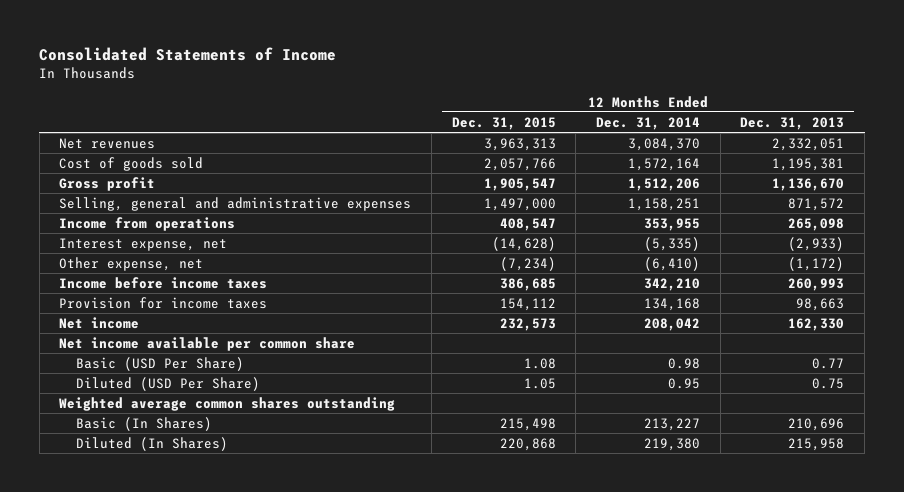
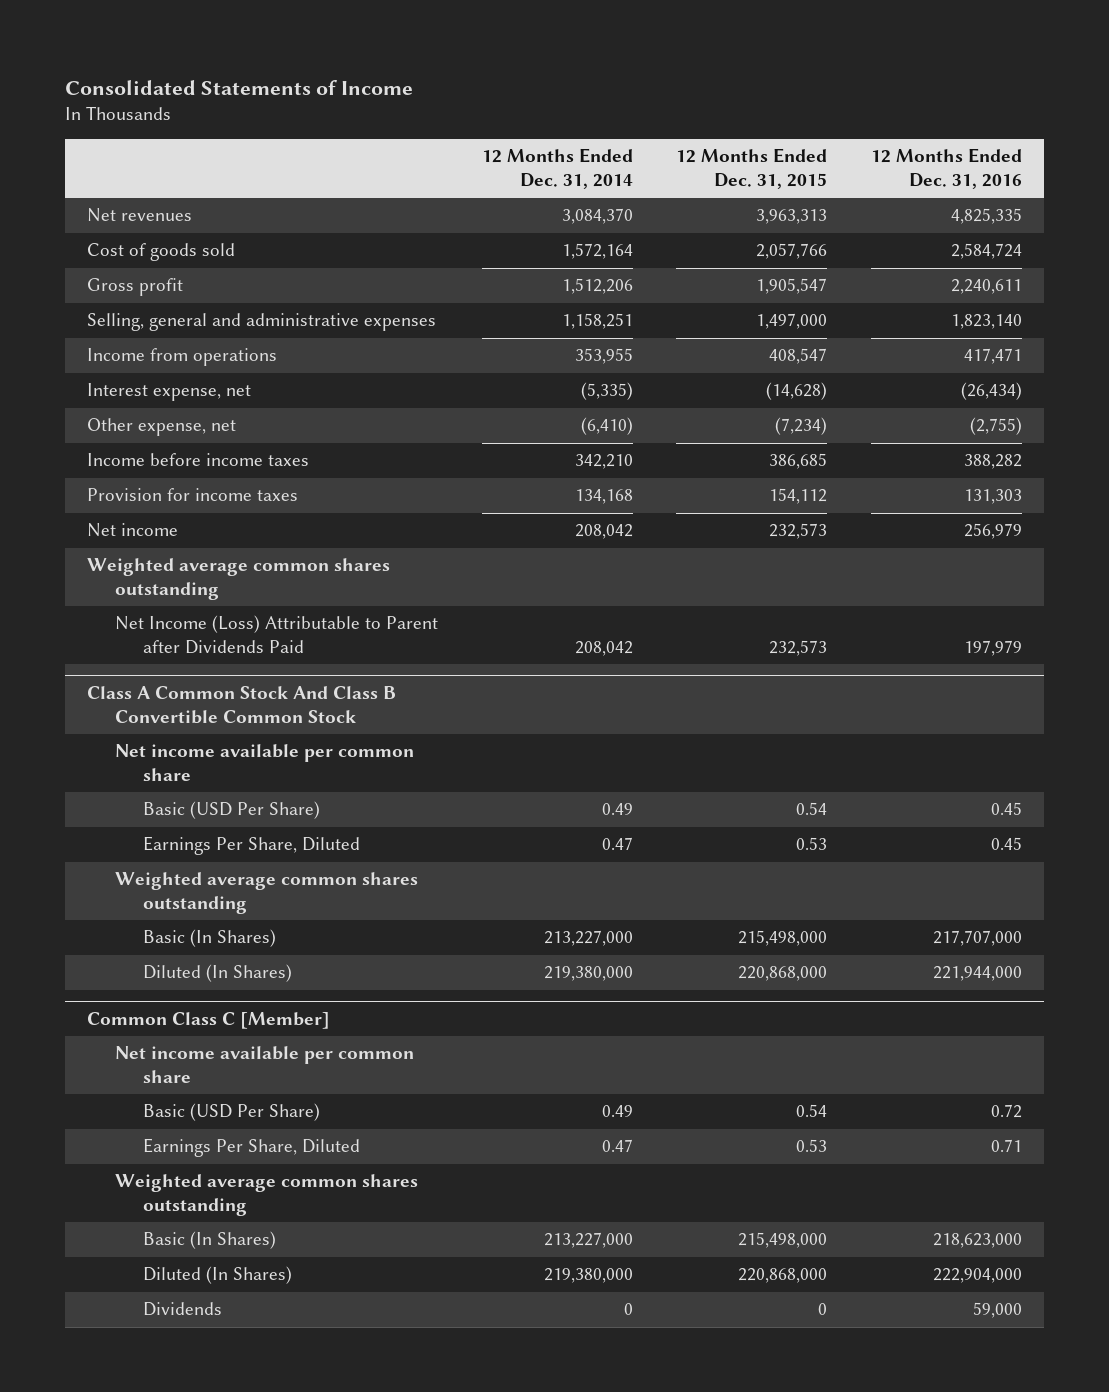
[740,116,845,130] Dec. 31, 2013 -> none
none -> [871,148,1023,189] 12 Months Ended Dec. 31, 2016
none -> [87,558,391,601] Weighted average common shares outstanding
none -> [114,615,438,655] Net Income (Loss) Attributable to Parent after Dividends Paid
none -> [87,686,397,725] Class A Common Stock And Class B Convertible Common Stock
[523,357,556,369] 1.08 -> [796,802,828,816] 0.54
[668,357,701,369] 0.98 -> [601,803,633,816] 0.49
[75,376,260,391] Diluted (USD Per Share) -> [142,836,360,856] Earnings Per Share, Diluted
[523,377,556,389] 1.05 -> [796,837,828,851] 0.53
[668,377,701,389] 0.95 -> [601,837,633,851] 0.47
[499,417,556,431] 215,498 -> [738,930,828,947] 215,498,000
[644,417,701,431] 213,227 -> [543,930,633,947] 213,227,000
[499,437,556,451] 220,868 -> [738,966,828,982] 220,868,000
[644,437,701,451] 219,380 -> [543,966,633,982] 219,380,000
none -> [87,1012,331,1030] Common Class C [Member]
none -> [114,1046,414,1084] Net income available per common share
none -> [142,1103,320,1122] Basic (USD Per Share)
none -> [142,1138,360,1158] Earnings Per Share, Diluted
none -> [114,1174,418,1217] Weighted average common shares outstanding
none -> [142,1231,276,1250] Basic (In Shares)
none -> [142,1266,292,1285] Diluted (In Shares)
none -> [142,1302,222,1317] Dividends

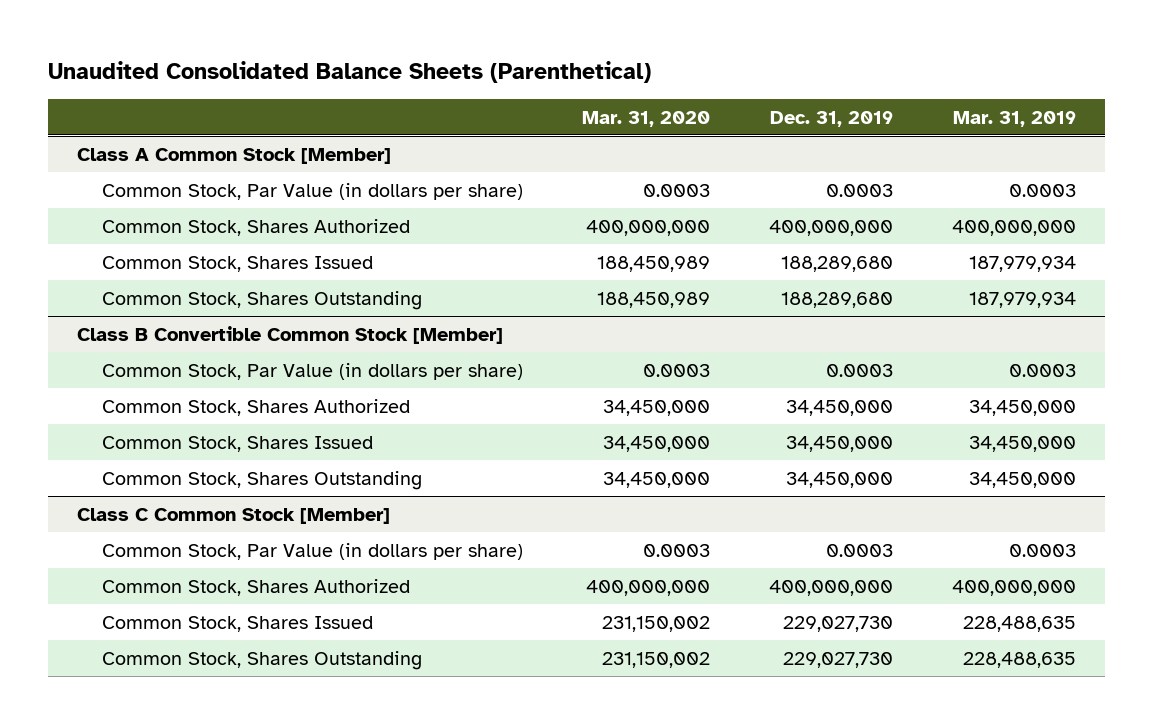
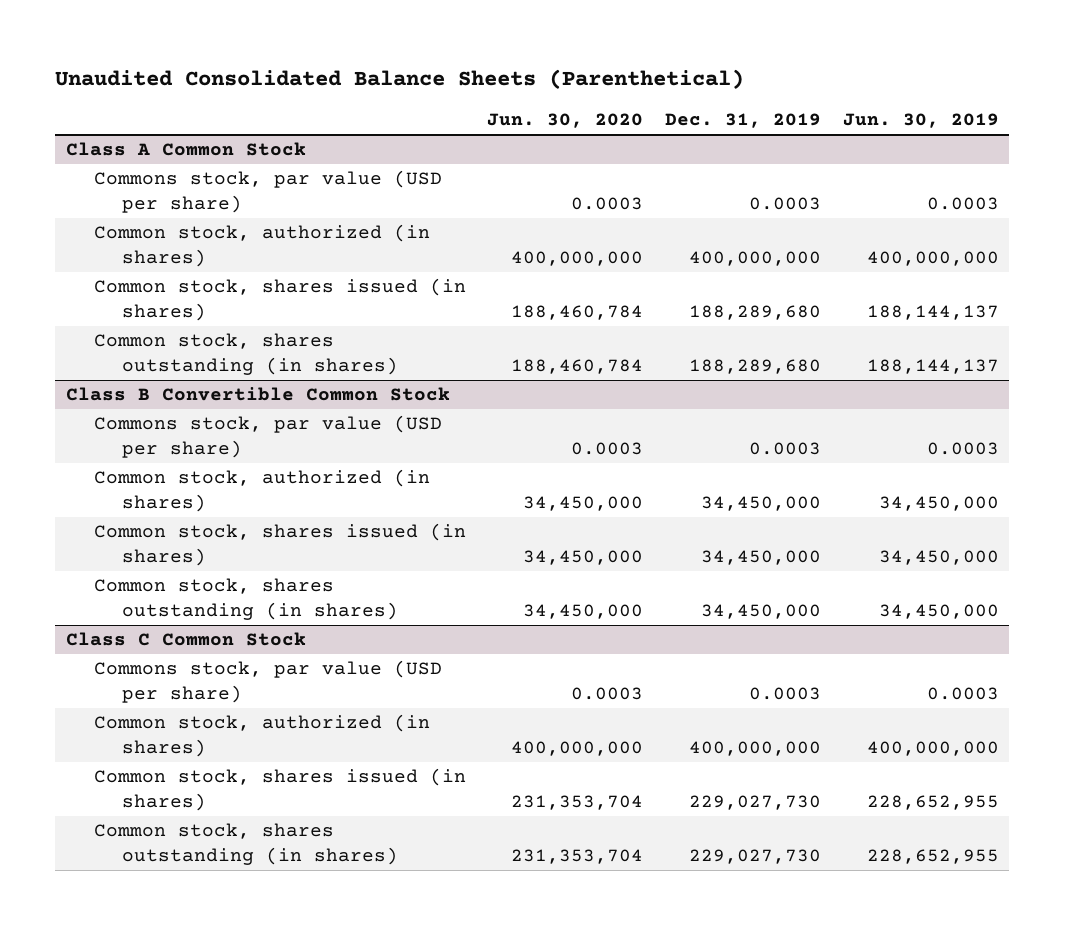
[581,110,710,127] Mar. 31, 2020 -> none
[952,110,1076,127] Mar. 31, 2019 -> none
none -> [487,112,644,128] Jun. 30, 2020
none -> [842,112,999,128] Jun. 30, 2019
[77,147,392,164] Class A Common Stock [Member] -> [65,142,306,157] Class A Common Stock
[102,182,524,200] Common Stock, Par Value (in dollars per share) -> [93,170,442,214] Commons stock, par value (USD per share)
[102,218,411,236] Common Stock, Shares Authorized -> [93,224,430,268] Common stock, authorized (in shares)
[102,255,374,272] Common Stock, Shares Issued -> [93,278,466,322] Common stock, shares issued (in shares)
[102,290,423,310] Common Stock, Shares Outstanding -> [93,333,398,376] Common stock, shares outstanding (in shares)
[77,325,504,344] Class B Convertible Common Stock [Member] -> [65,387,450,402] Class B Convertible Common Stock
[102,362,524,380] Common Stock, Par Value (in dollars per share) -> [93,415,442,459] Commons stock, par value (USD per share)
[102,398,411,416] Common Stock, Shares Authorized -> [93,469,430,513] Common stock, authorized (in shares)
[102,435,374,452] Common Stock, Shares Issued -> [93,523,466,567] Common stock, shares issued (in shares)
[102,470,423,490] Common Stock, Shares Outstanding -> [93,578,398,621] Common stock, shares outstanding (in shares)
[77,507,391,524] Class C Common Stock [Member] -> [65,632,306,647] Class C Common Stock
[102,542,524,560] Common Stock, Par Value (in dollars per share) -> [93,660,442,704] Commons stock, par value (USD per share)
[102,578,411,596] Common Stock, Shares Authorized -> [93,714,430,758] Common stock, authorized (in shares)
[102,615,374,632] Common Stock, Shares Issued -> [93,768,466,812] Common stock, shares issued (in shares)
[102,650,423,670] Common Stock, Shares Outstanding -> [93,823,398,866] Common stock, shares outstanding (in shares)

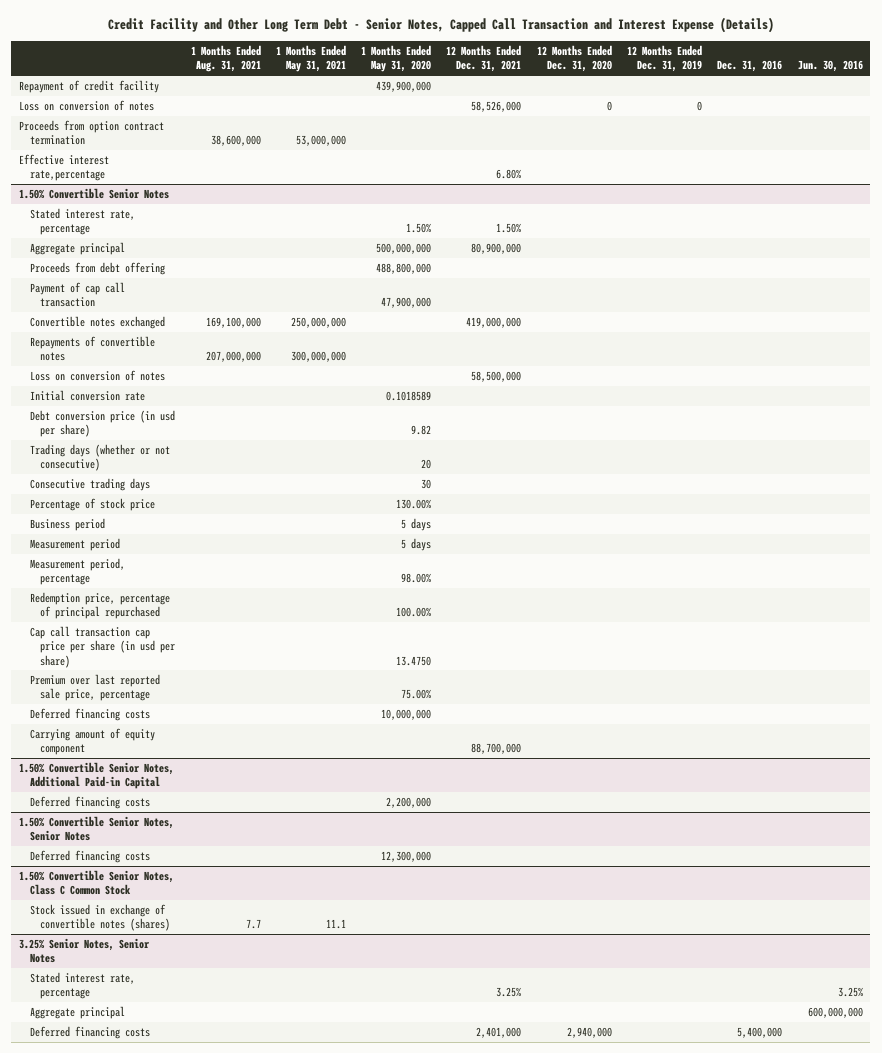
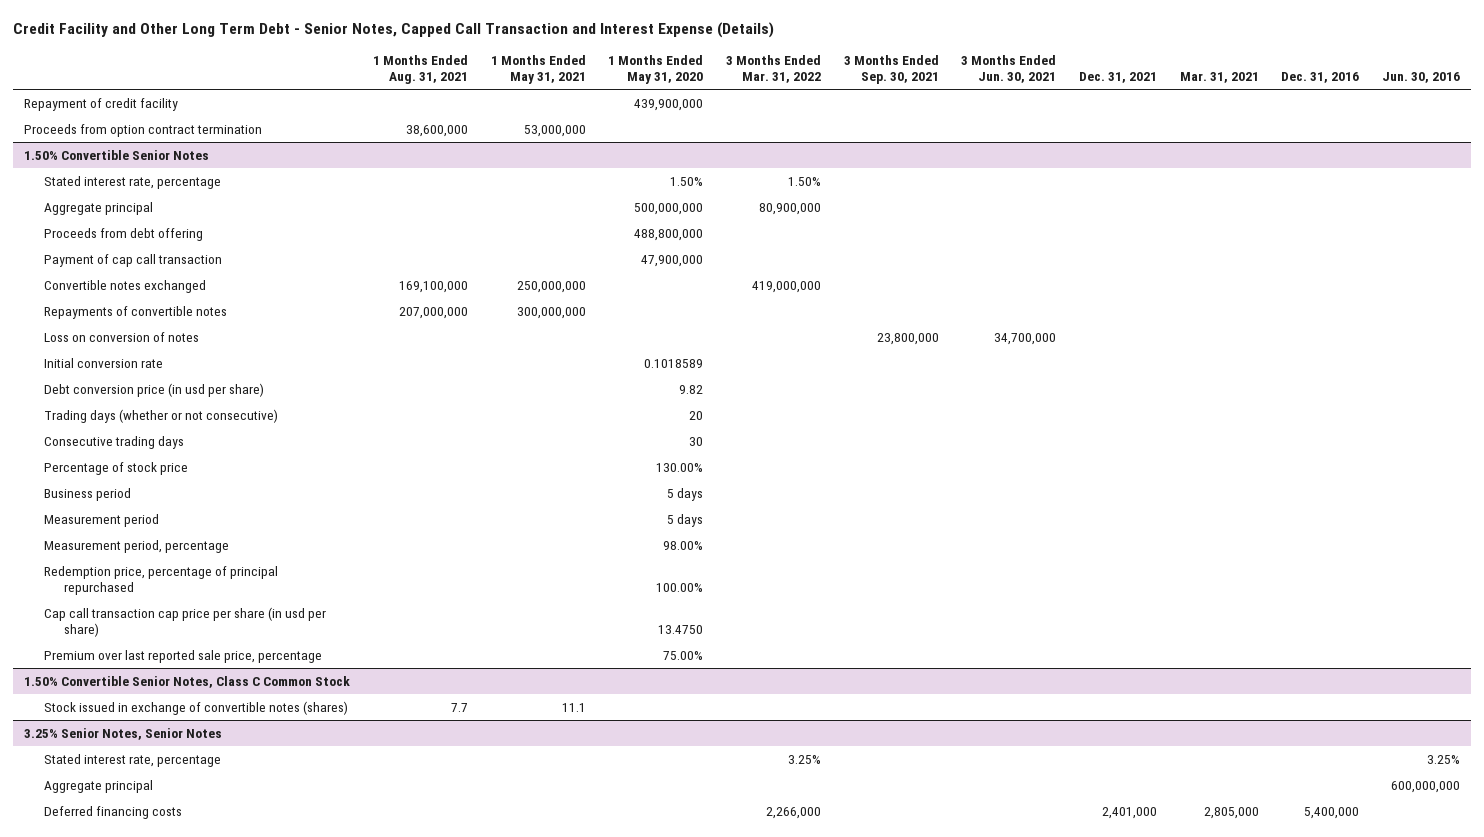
[446,45,522,73] 12 Months Ended Dec. 31, 2021 -> none
[536,45,612,73] 12 Months Ended Dec. 31, 2020 -> none
[627,45,703,73] 12 Months Ended Dec. 31, 2019 -> none
none -> [726,55,822,84] 3 Months Ended Mar. 31, 2022
none -> [843,55,939,85] 3 Months Ended Sep. 30, 2021
none -> [961,55,1057,84] 3 Months Ended Jun. 30, 2021
none -> [1079,72,1158,84] Dec. 31, 2021
none -> [1179,72,1259,84] Mar. 31, 2021
[19,99,155,111] Loss on conversion of notes -> none
[19,153,110,182] Effective interest rate,percentage -> none
[29,707,150,721] Deferred financing costs -> none
[29,727,155,756] Carrying amount of equity component -> none
[19,761,175,790] 1.50% Convertible Senior Notes, Additional Paid-in Capital -> none
[29,795,150,809] Deferred financing costs -> none
[19,815,175,842] 1.50% Convertible Senior Notes, Senior Notes -> none
[29,849,150,863] Deferred financing costs -> none

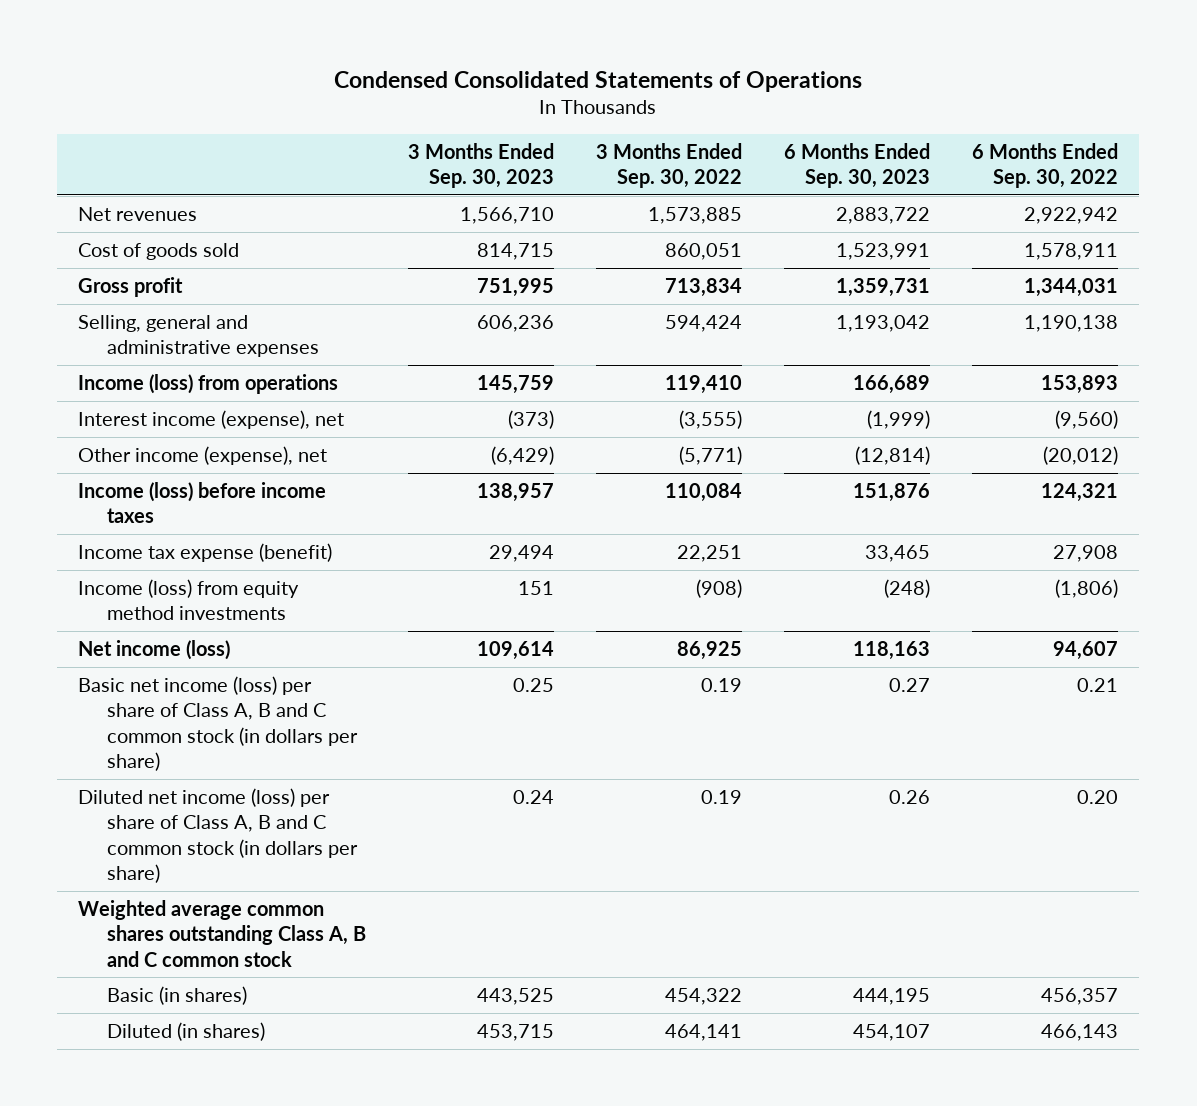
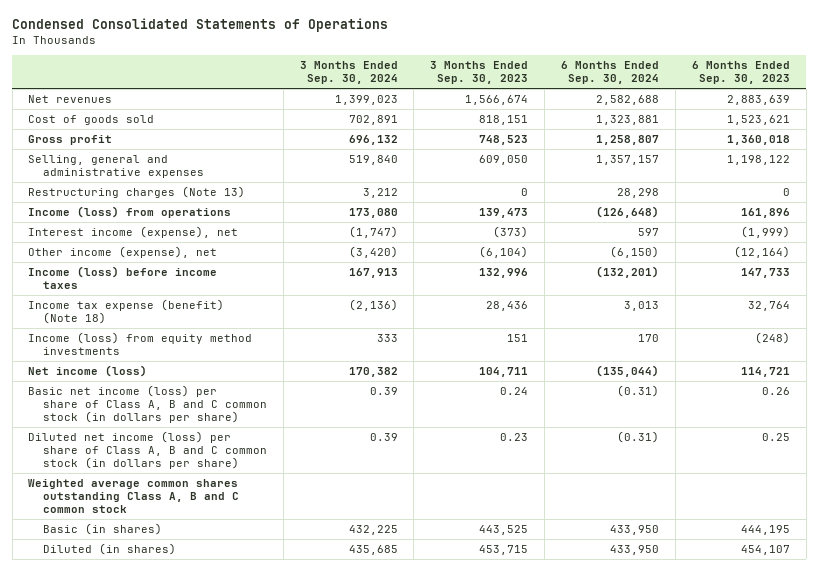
[595,142,742,188] 3 Months Ended Sep. 30, 2022 -> none
[972,142,1119,188] 6 Months Ended Sep. 30, 2022 -> none
none -> [299,61,398,85] 3 Months Ended Sep. 30, 2024
none -> [561,61,660,85] 6 Months Ended Sep. 30, 2024
[459,206,554,224] 1,566,710 -> [465,94,529,105] 1,566,674
[836,206,931,224] 2,883,722 -> [726,94,790,105] 2,883,639
[476,242,554,260] 814,715 -> [479,114,529,125] 818,151
[836,242,931,260] 1,523,991 -> [726,114,790,125] 1,523,621
[476,277,554,297] 751,995 -> [479,134,529,145] 748,523
[836,277,931,297] 1,359,731 -> [726,134,790,145] 1,360,018
[476,314,554,332] 606,236 -> [479,154,529,165] 609,050
[836,314,931,332] 1,193,042 -> [726,154,790,165] 1,198,122
none -> [28,185,246,198] Restructuring charges (Note 13)
[476,374,554,394] 145,759 -> [479,207,529,218] 139,473
[853,374,931,394] 166,689 -> [740,207,790,218] 161,896
[490,445,554,465] (6,429) -> [479,245,529,258] (6,104)
[855,445,931,465] (12,814) -> [733,245,790,258] (12,164)
[476,482,554,502] 138,957 -> [479,267,529,278] 132,996
[853,482,931,502] 151,876 -> [740,267,790,278] 147,733
[78,542,333,562] Income tax expense (benefit) -> [28,298,225,325] Income tax expense (benefit) (Note 18)
[488,544,554,562] 29,494 -> [486,300,529,311] 28,436
[865,544,931,562] 33,465 -> [747,300,790,311] 32,764
[476,640,554,660] 109,614 -> [479,366,529,377] 104,711
[853,640,931,660] 118,163 -> [740,366,790,377] 114,721
[512,677,554,692] 0.25 -> [500,386,529,395] 0.24
[889,677,931,692] 0.27 -> [761,386,790,395] 0.26
[512,789,554,804] 0.24 -> [500,432,529,441] 0.23
[889,789,931,804] 0.26 -> [761,432,790,441] 0.25

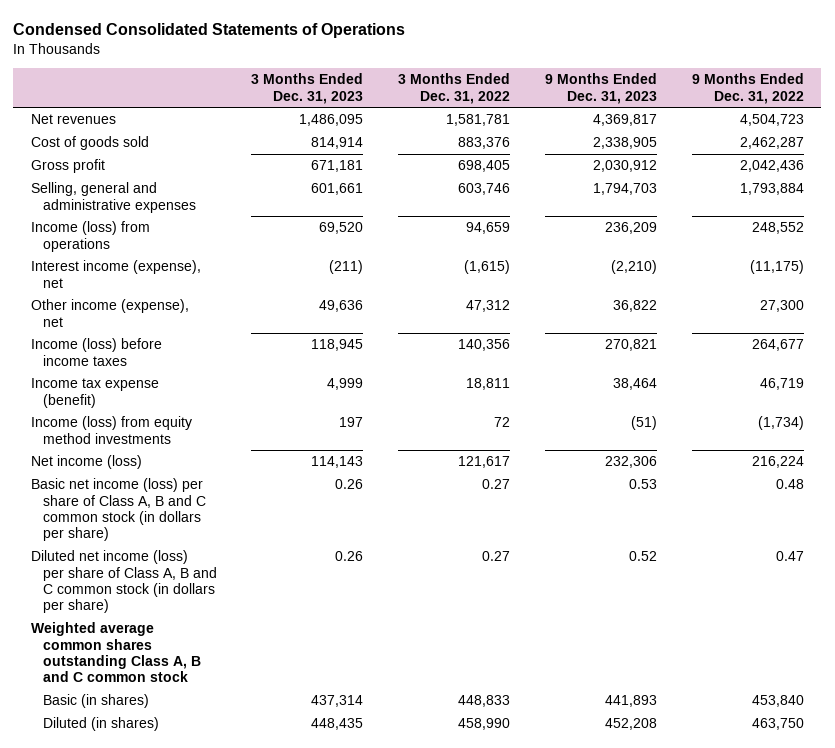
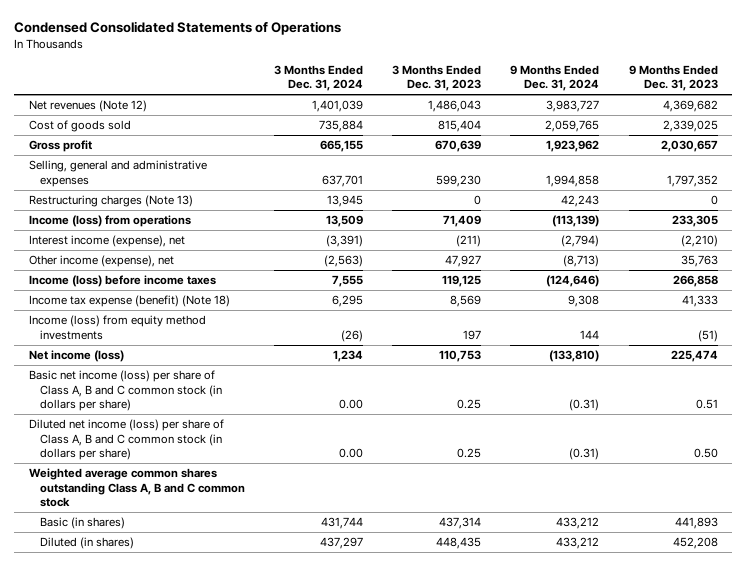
[398,73,511,104] 3 Months Ended Dec. 31, 2022 -> none
[691,73,804,104] 9 Months Ended Dec. 31, 2022 -> none
none -> [274,64,364,92] 3 Months Ended Dec. 31, 2024
none -> [510,64,600,92] 9 Months Ended Dec. 31, 2024
[30,114,116,125] Net revenues -> [28,100,147,113] Net revenues (Note 12)
[299,114,364,127] 1,486,095 -> [428,100,482,113] 1,486,043
[593,114,658,127] 4,369,817 -> [662,100,718,113] 4,369,682
[311,137,364,150] 814,914 -> [438,120,482,133] 815,404
[593,137,658,150] 2,338,905 -> [662,120,718,133] 2,339,025
[311,160,364,173] 671,181 -> [435,140,482,153] 670,639
[593,160,658,173] 2,030,912 -> [660,140,718,153] 2,030,657
[311,183,364,196] 601,661 -> [436,174,482,187] 599,230
[593,183,658,196] 1,794,703 -> [666,174,718,187] 1,797,352
none -> [28,195,193,208] Restructuring charges (Note 13)
[319,222,364,235] 69,520 -> [443,215,482,228] 71,409
[605,222,658,235] 236,209 -> [671,215,718,228] 233,305
[319,300,364,313] 49,636 -> [445,255,482,268] 47,927
[613,300,658,313] 36,822 -> [680,255,718,268] 35,763
[311,339,364,352] 118,945 -> [442,275,482,288] 119,125
[605,339,658,352] 270,821 -> [672,275,718,288] 266,858
[30,378,159,408] Income tax expense (benefit) -> [28,295,230,308] Income tax expense (benefit) (Note 18)
[327,378,364,391] 4,999 -> [450,295,482,308] 8,569
[613,378,658,391] 38,464 -> [681,295,718,308] 41,333
[311,456,364,469] 114,143 -> [439,350,482,363] 110,753
[605,456,658,469] 232,306 -> [670,350,718,363] 225,474
[335,479,364,490] 0.26 -> [457,399,482,410] 0.25
[629,479,658,490] 0.53 -> [695,399,718,410] 0.51
[335,551,364,562] 0.26 -> [457,448,482,459] 0.25
[629,551,658,562] 0.52 -> [693,448,718,459] 0.50

